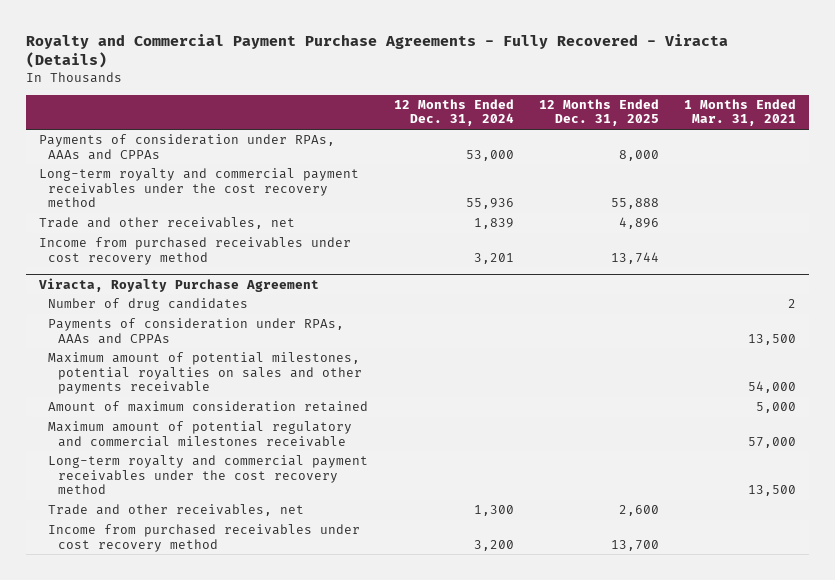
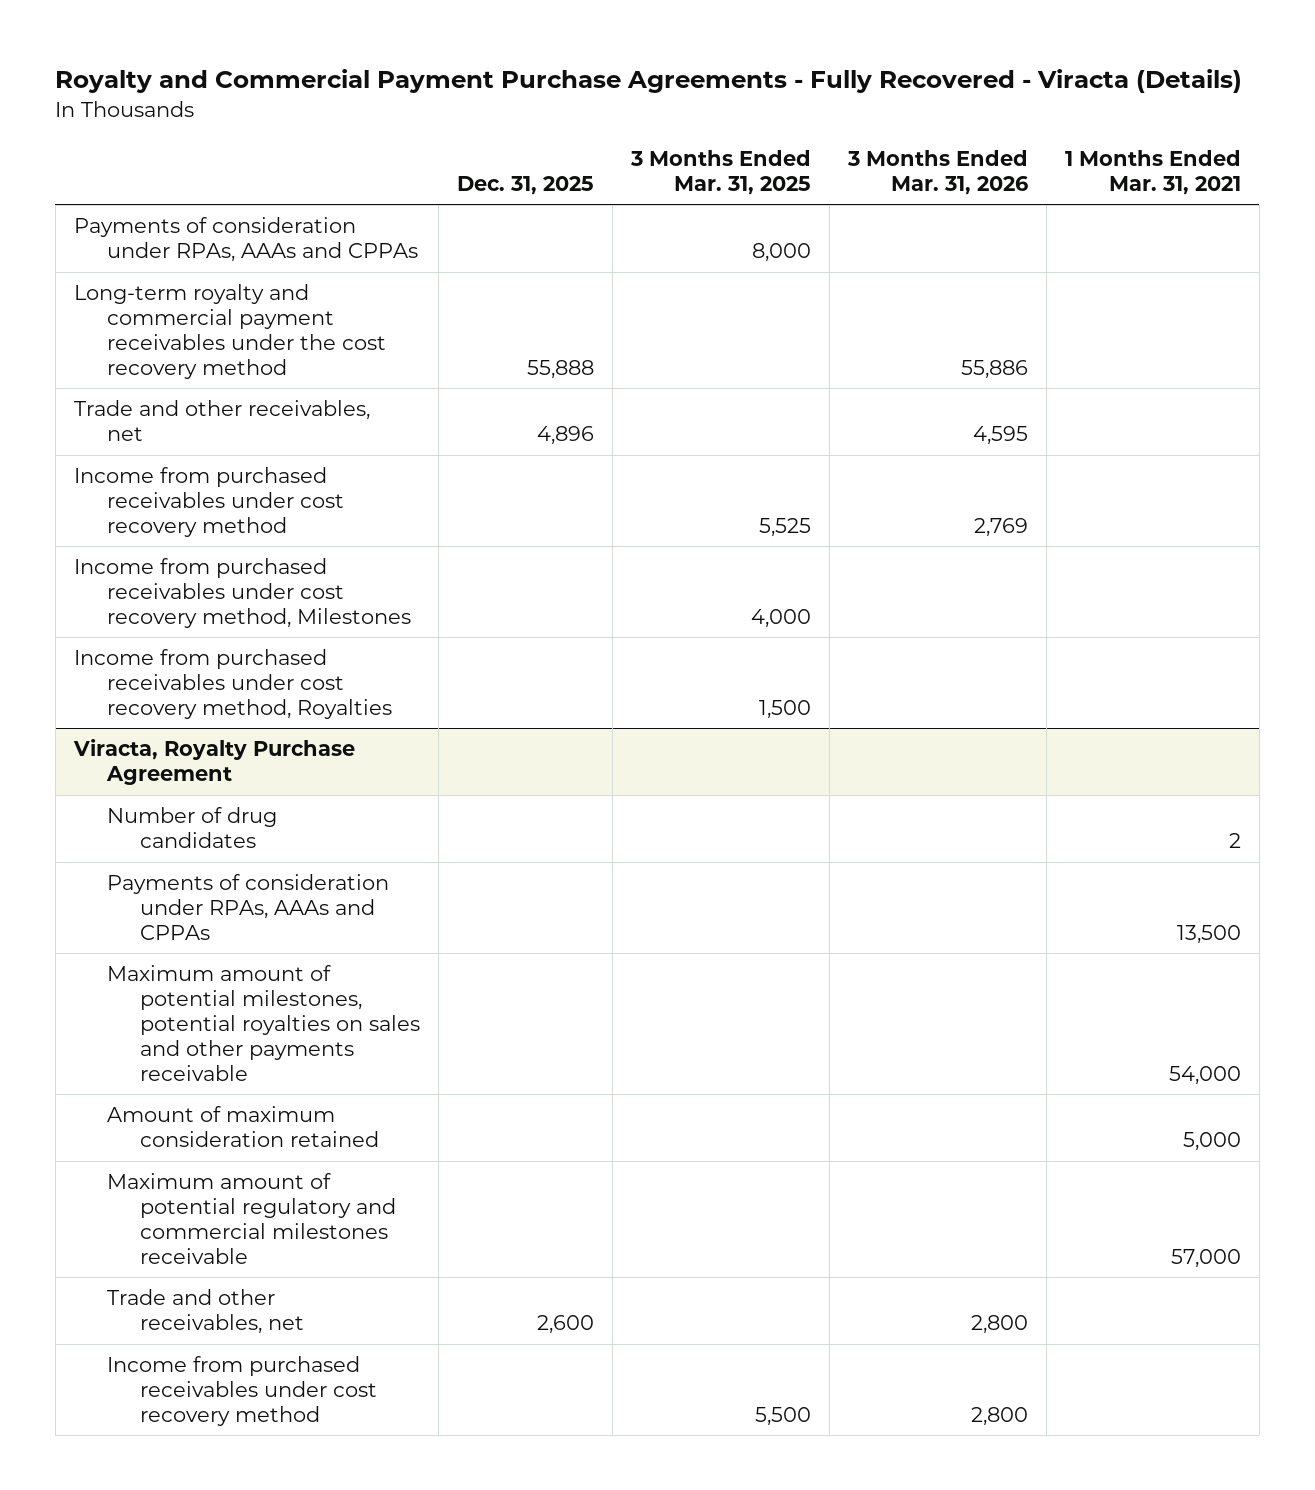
[393,98,514,127] 12 Months Ended Dec. 31, 2024 -> none
[539,98,660,127] 12 Months Ended Dec. 31, 2025 -> none
none -> [457,176,595,196] Dec. 31, 2025
none -> [630,150,812,196] 3 Months Ended Mar. 31, 2025
none -> [846,150,1028,196] 3 Months Ended Mar. 31, 2026
none -> [73,558,412,628] Income from purchased receivables under cost recovery method, Milestones
none -> [73,649,393,719] Income from purchased receivables under cost recovery method, Royalties
[48,455,369,495] Long-term royalty and commercial payment receivables under the cost recovery method -> none

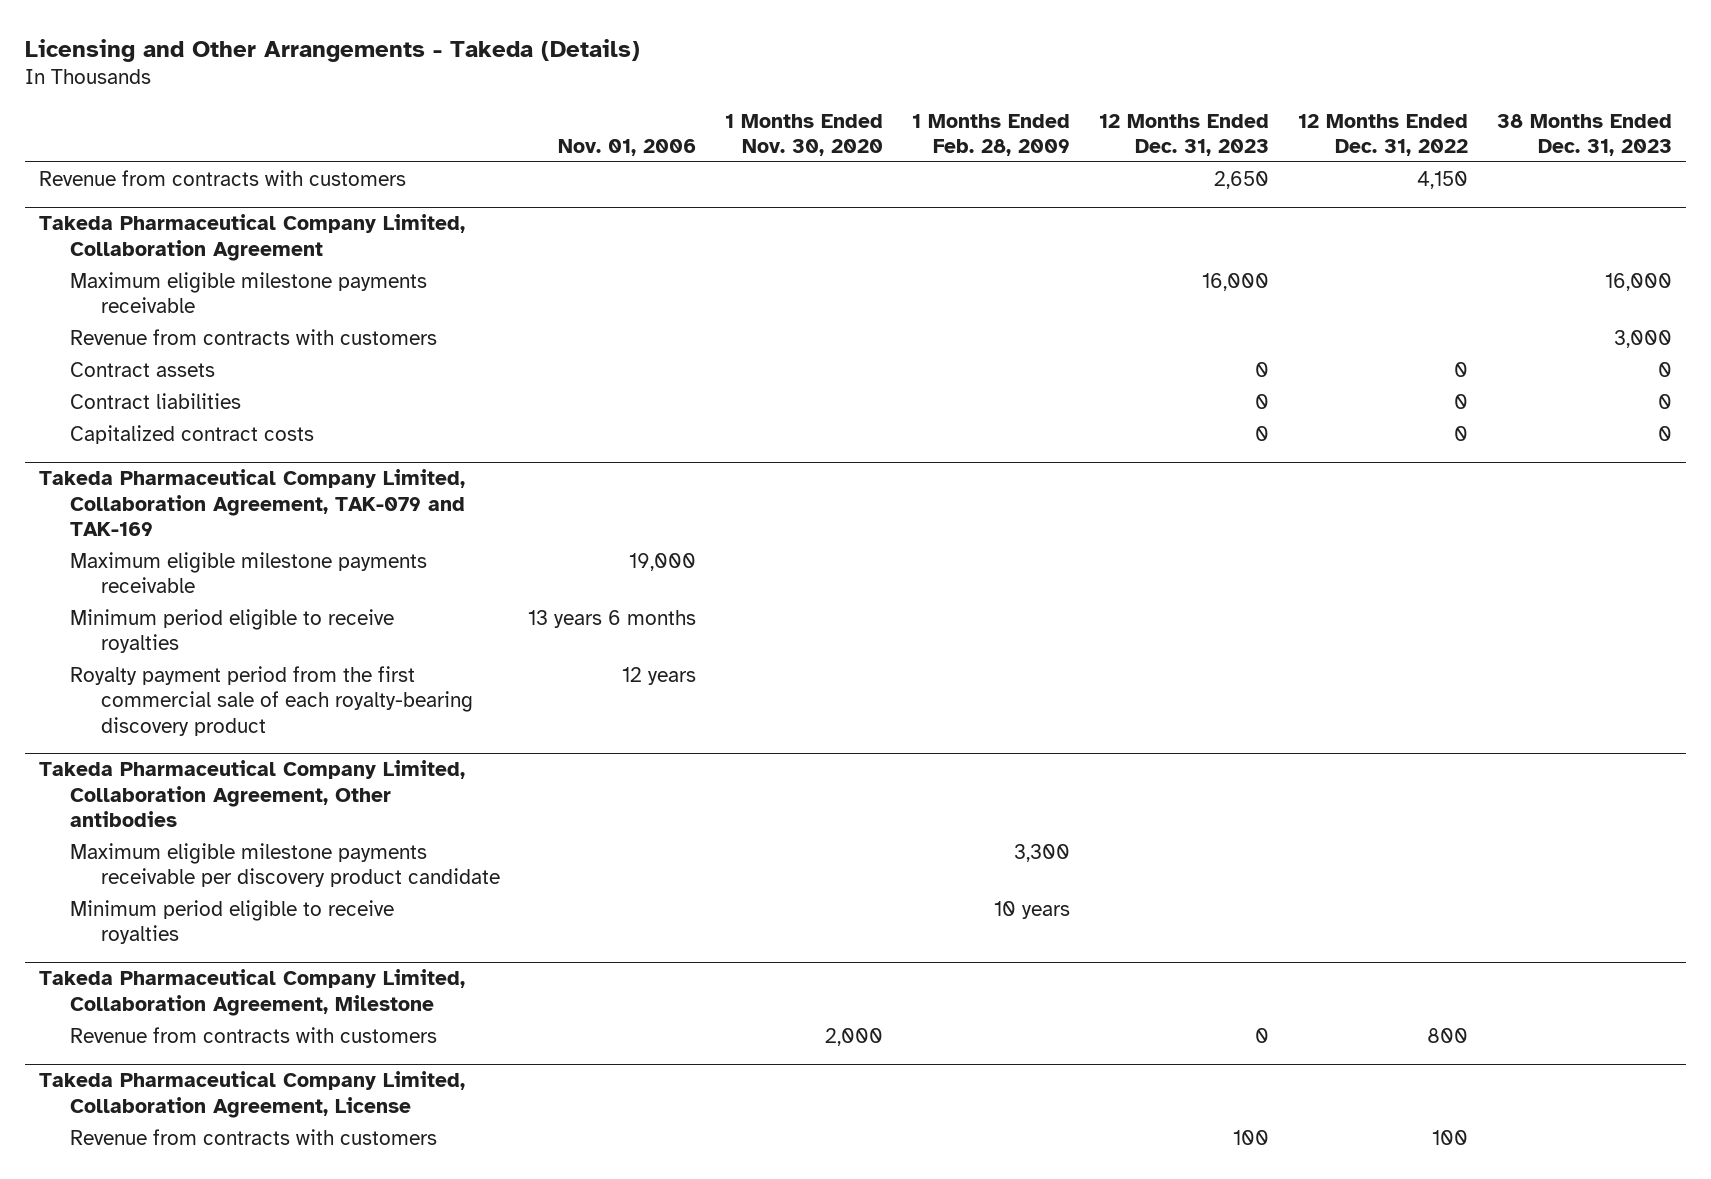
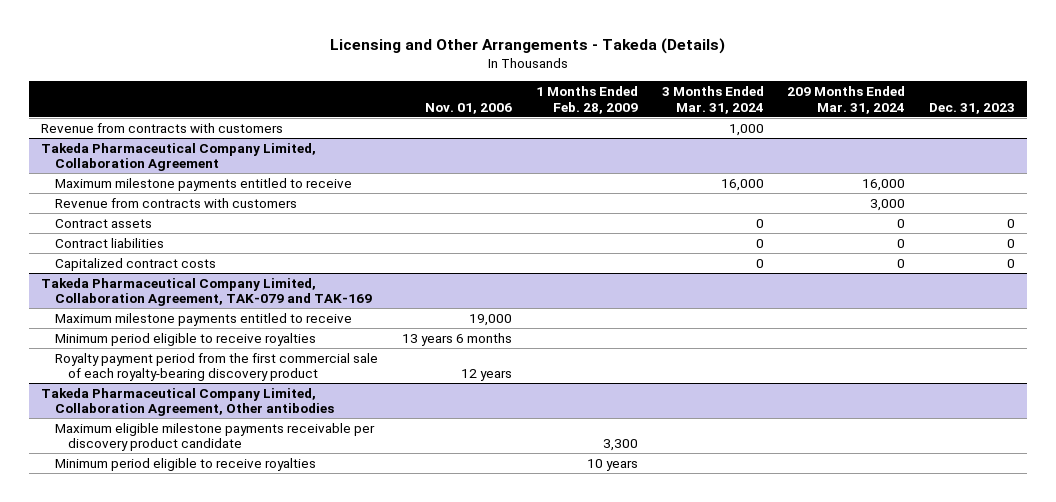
[725,113,884,157] 1 Months Ended Nov. 30, 2020 -> none
[1098,113,1269,157] 12 Months Ended Dec. 31, 2023 -> none
[1297,113,1468,157] 12 Months Ended Dec. 31, 2022 -> none
[1496,113,1672,157] 38 Months Ended Dec. 31, 2023 -> none
none -> [661,85,764,114] 3 Months Ended Mar. 31, 2024
none -> [787,85,906,114] 209 Months Ended Mar. 31, 2024
none -> [929,102,1016,114] Dec. 31, 2023
[69,271,427,314] Maximum eligible milestone payments receivable -> [54,177,352,191] Maximum milestone payments entitled to receive
[69,551,427,594] Maximum eligible milestone payments receivable -> [54,312,352,326] Maximum milestone payments entitled to receive
[39,969,466,1016] Takeda Pharmaceutical Company Limited, Collaboration Agreement, Milestone -> none
[69,1026,437,1043] Revenue from contracts with customers -> none
[39,1071,466,1118] Takeda Pharmaceutical Company Limited, Collaboration Agreement, License -> none
[69,1128,437,1145] Revenue from contracts with customers -> none

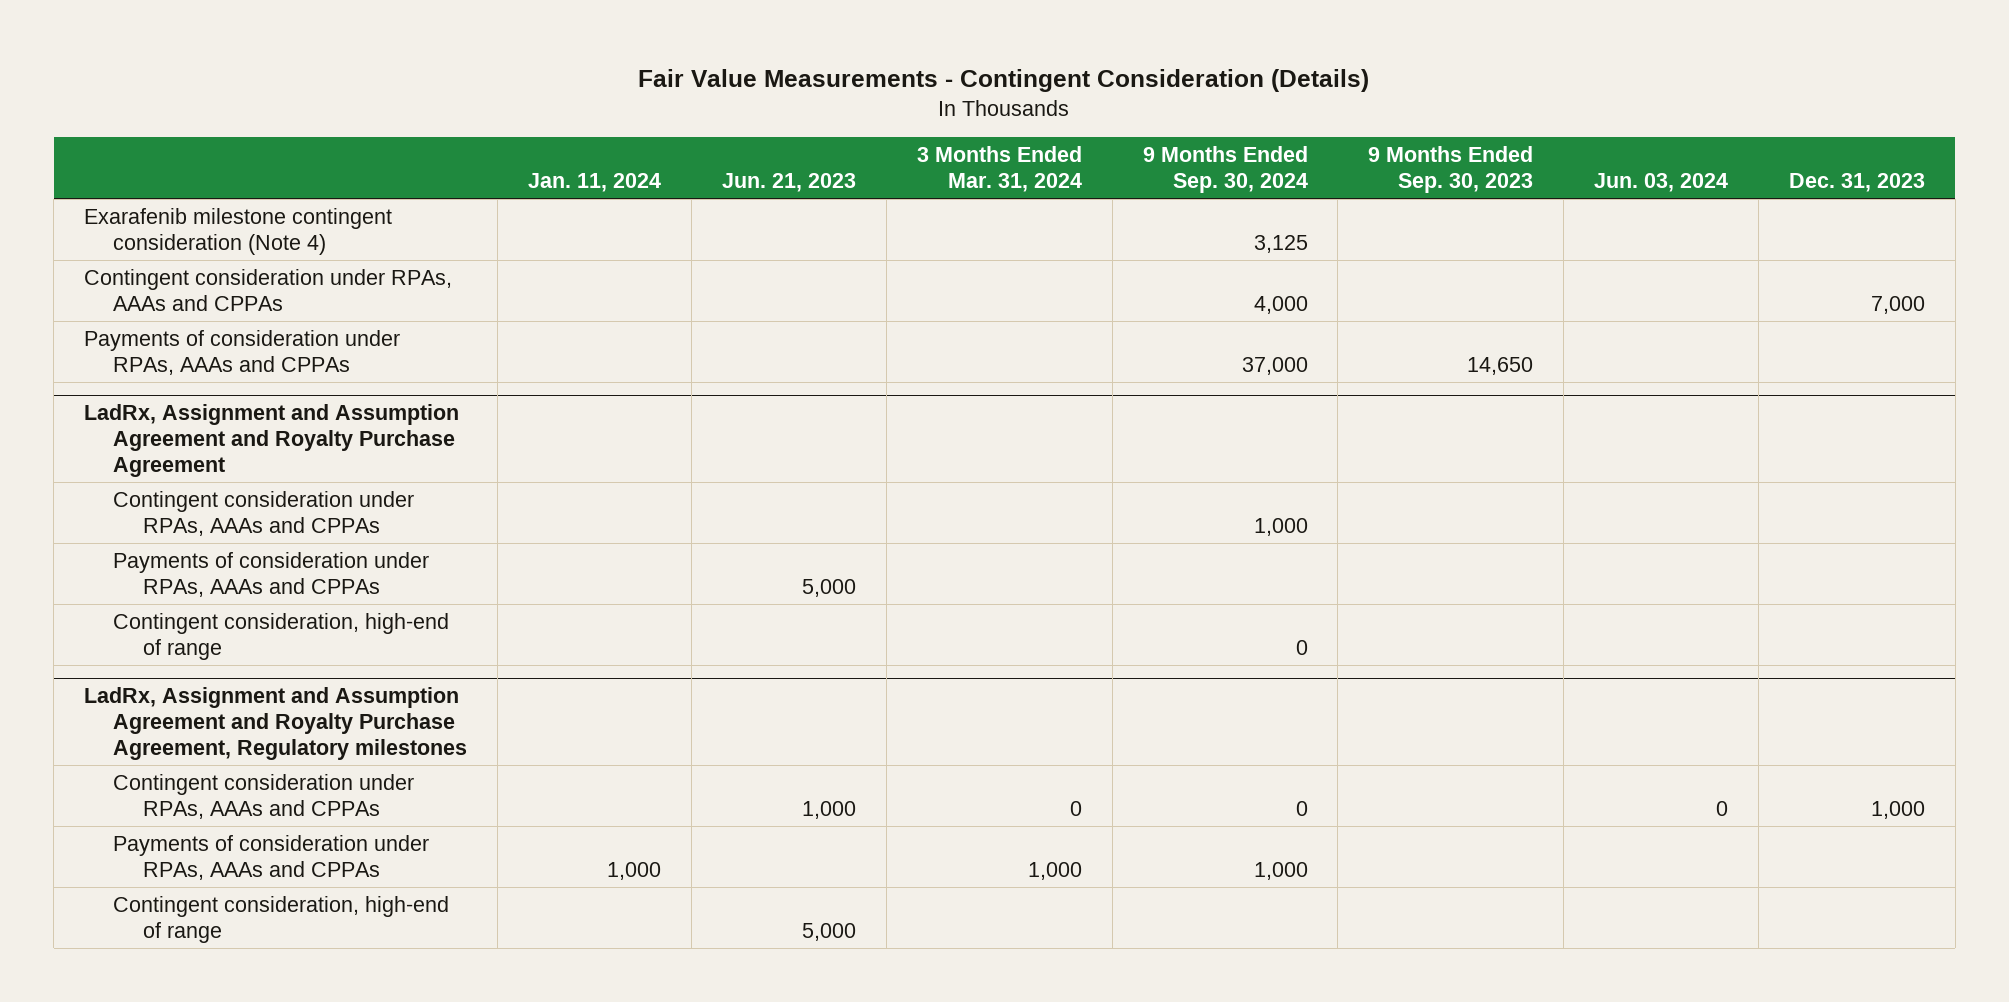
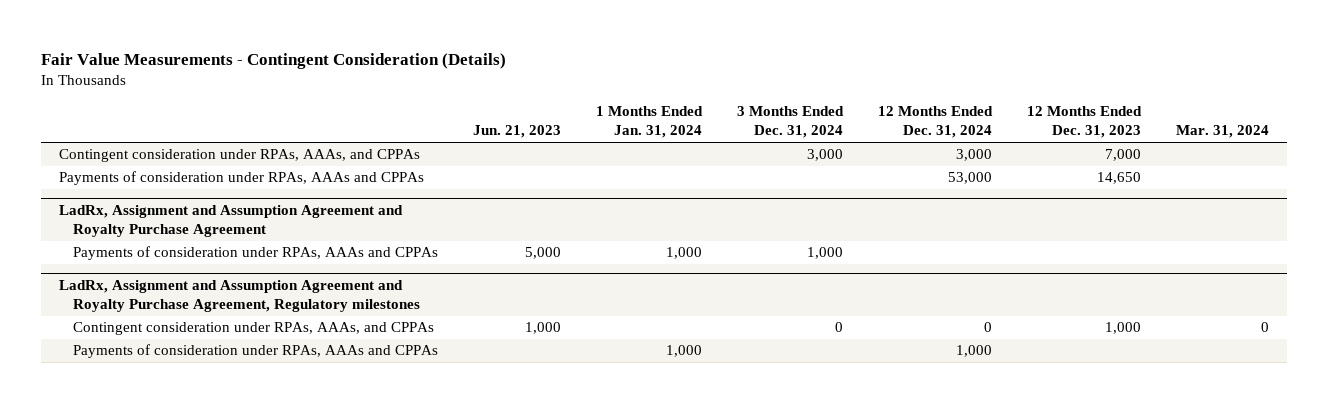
[528,173,662,193] Jan. 11, 2024 -> none
[916,145,1082,193] 3 Months Ended Mar. 31, 2024 -> none
[1142,145,1308,194] 9 Months Ended Sep. 30, 2024 -> none
[1368,145,1534,194] 9 Months Ended Sep. 30, 2023 -> none
[1594,173,1729,193] Jun. 03, 2024 -> none
[1788,173,1925,193] Dec. 31, 2023 -> none
none -> [596,106,704,139] 1 Months Ended Jan. 31, 2024
none -> [737,106,845,139] 3 Months Ended Dec. 31, 2024
none -> [878,106,994,139] 12 Months Ended Dec. 31, 2024
none -> [1027,106,1143,139] 12 Months Ended Dec. 31, 2023
none -> [1176,125,1270,139] Mar. 31, 2024
[84,207,393,255] Exarafenib milestone contingent consideration (Note 4) -> none
[84,268,453,311] Contingent consideration under RPAs, AAAs and CPPAs -> [58,149,420,163] Contingent consideration under RPAs, AAAs, and CPPAs
[113,490,415,536] Contingent consideration under RPAs, AAAs and CPPAs -> none
[113,612,450,660] Contingent consideration, high-end of range -> none
[113,773,415,819] Contingent consideration under RPAs, AAAs and CPPAs -> [73,322,435,336] Contingent consideration under RPAs, AAAs, and CPPAs
[113,895,450,943] Contingent consideration, high-end of range -> none

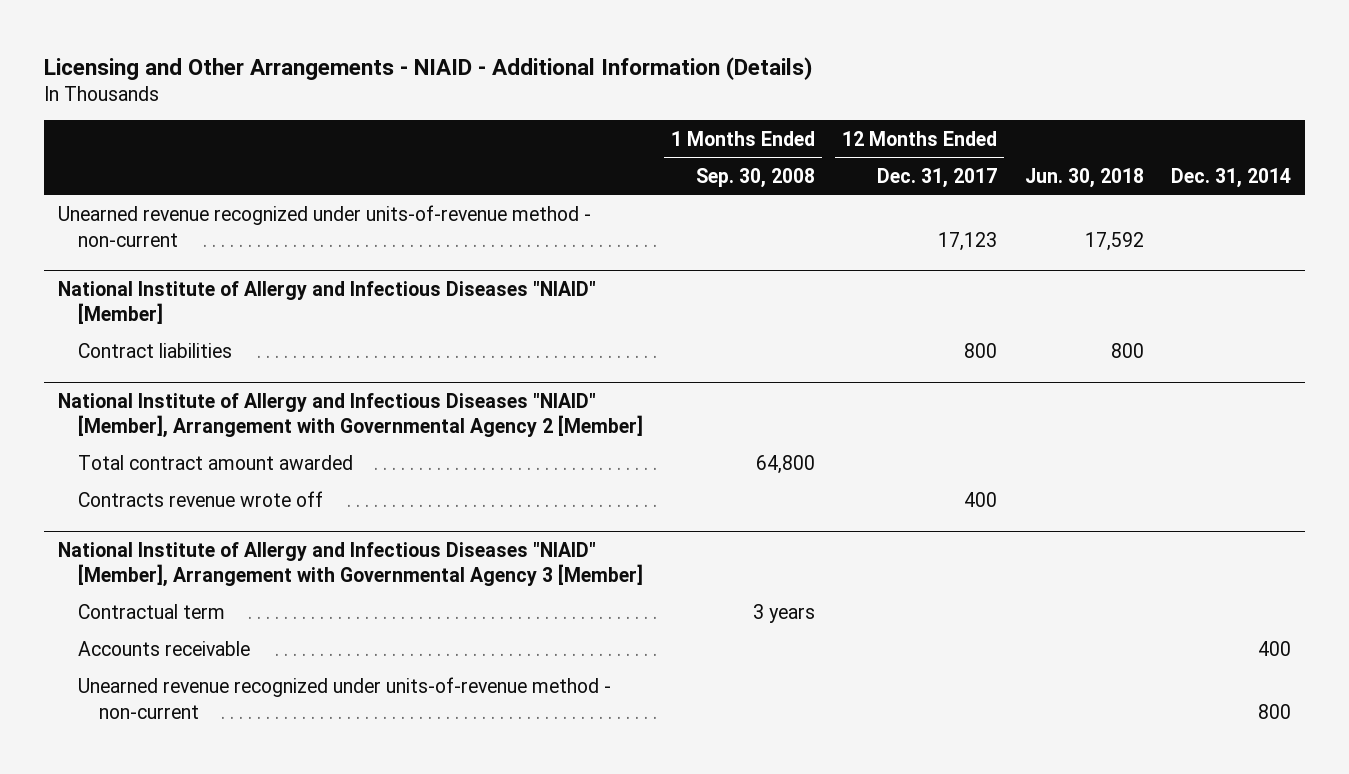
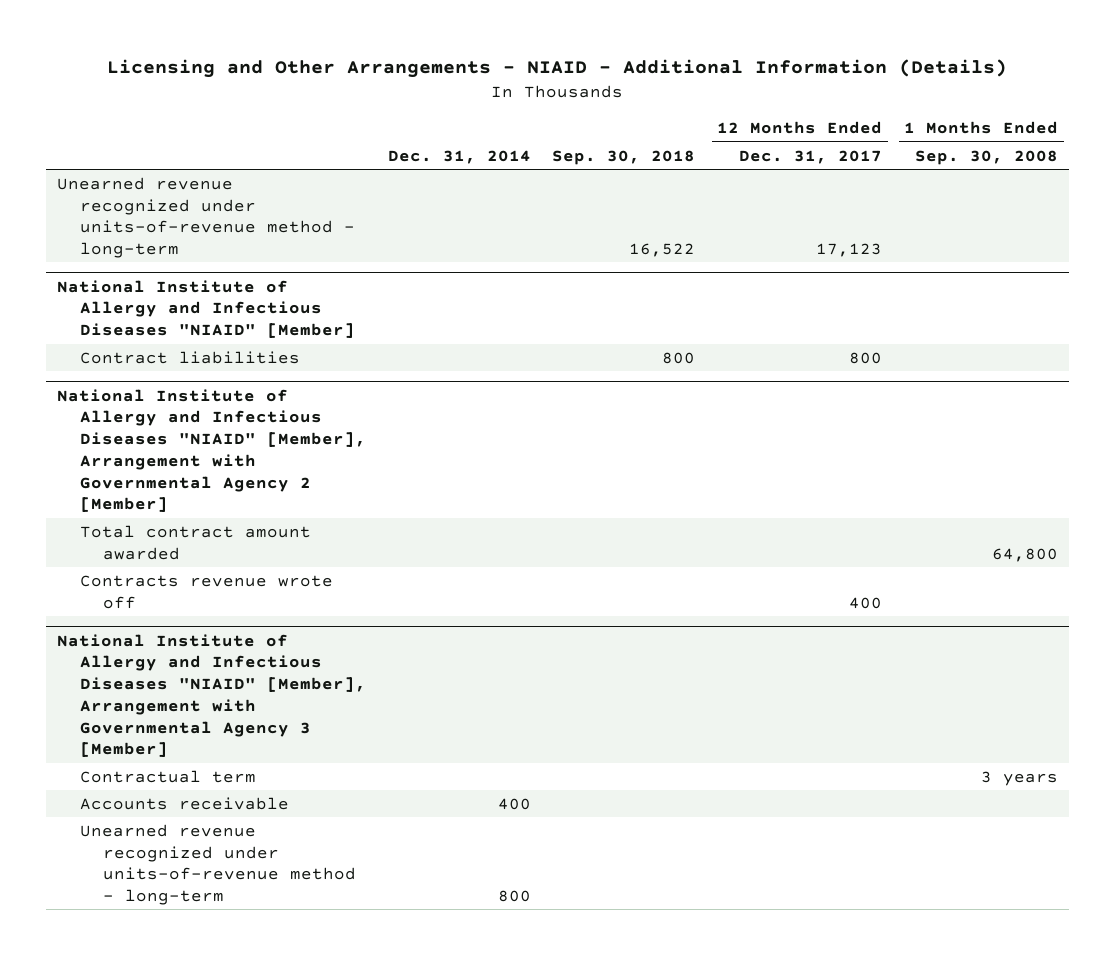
[1024,168,1144,189] Jun. 30, 2018 -> none
none -> [552,149,696,165] Sep. 30, 2018
[57,205,591,247] Unearned revenue recognized under units-of-revenue method - non-current -> [56,176,355,259] Unearned revenue recognized under units-of-revenue method - long-term
[78,677,612,719] Unearned revenue recognized under units-of-revenue method - non-current -> [79,823,356,906] Unearned revenue recognized under units-of-revenue method - long-term

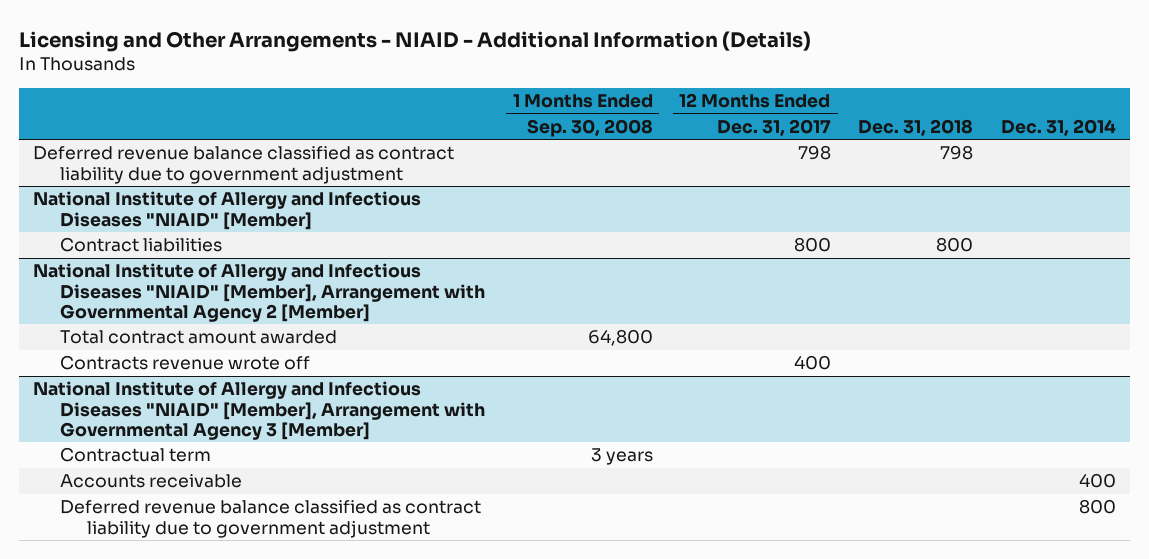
[552,149,696,165] Sep. 30, 2018 -> none
none -> [858,118,974,136] Dec. 31, 2018
[56,176,355,259] Unearned revenue recognized under units-of-revenue method - long-term -> none
none -> [33,146,455,184] Deferred revenue balance classified as contract liability due to government adjustment
[79,823,356,906] Unearned revenue recognized under units-of-revenue method - long-term -> none
none -> [60,500,482,538] Deferred revenue balance classified as contract liability due to government adjustment

